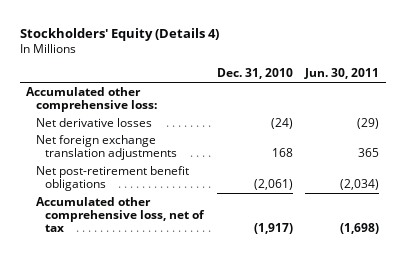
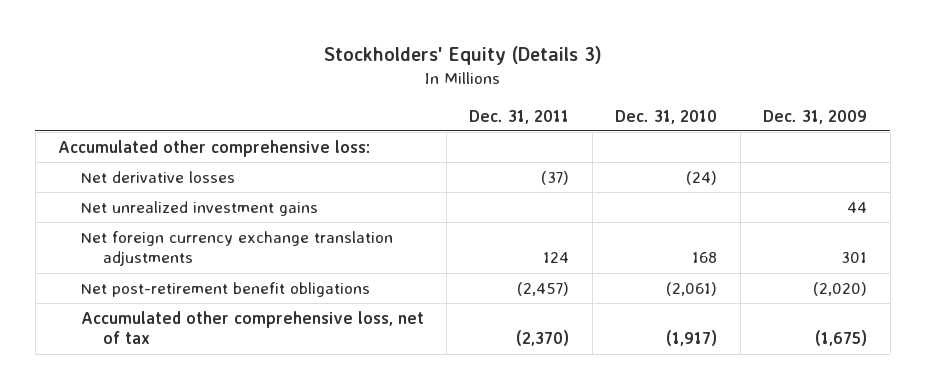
[20,27,220,41] Stockholders' Equity (Details 4) -> [323,46,602,66] Stockholders' Equity (Details 3)
[304,68,380,80] Jun. 30, 2011 -> none
none -> [469,109,570,124] Dec. 31, 2011
none -> [763,109,868,124] Dec. 31, 2009
none -> [80,200,318,216] Net unrealized investment gains
[35,134,178,160] Net foreign exchange translation adjustments -> [80,230,393,267] Net foreign currency exchange translation adjustments

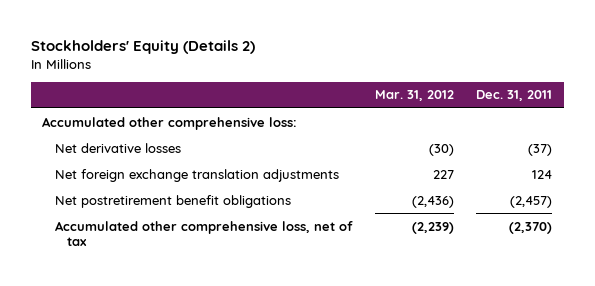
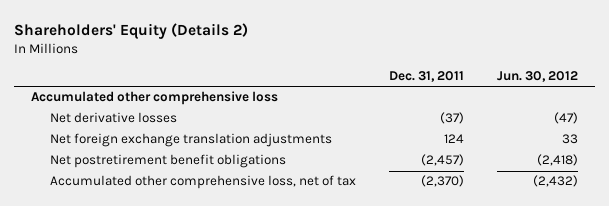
[30,40,255,55] Stockholders' Equity (Details 2) -> [13,22,248,39] Shareholders' Equity (Details 2)
[374,90,454,102] Mar. 31, 2012 -> none
none -> [497,71,579,83] Jun. 30, 2012
[42,116,298,130] Accumulated other comprehensive loss: -> [30,91,278,106] Accumulated other comprehensive loss

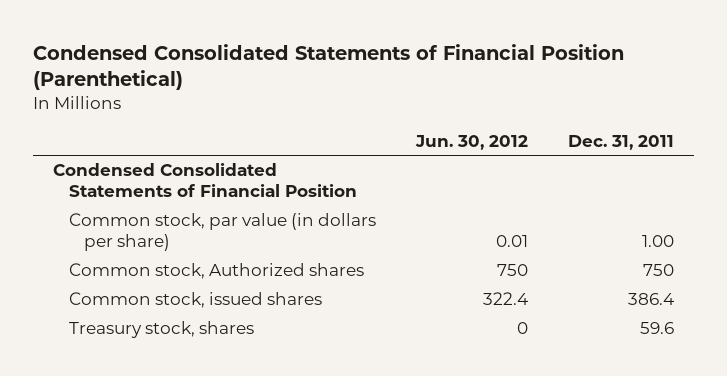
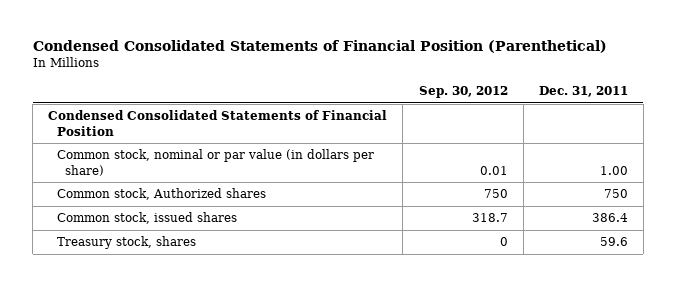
[414,134,528,150] Jun. 30, 2012 -> none
none -> [418,86,508,99] Sep. 30, 2012
[68,213,376,252] Common stock, par value (in dollars per share) -> [56,149,374,176] Common stock, nominal or par value (in dollars per share)

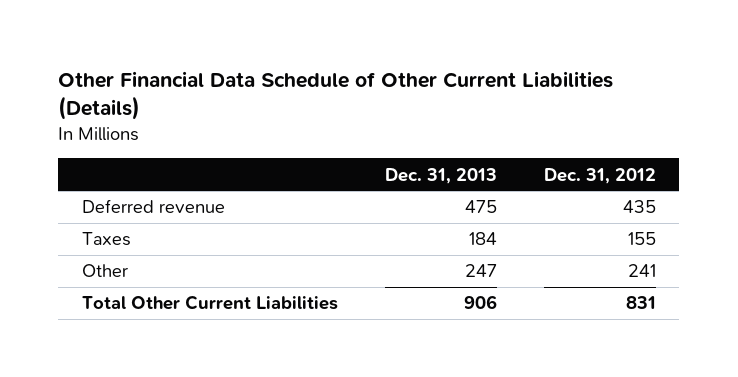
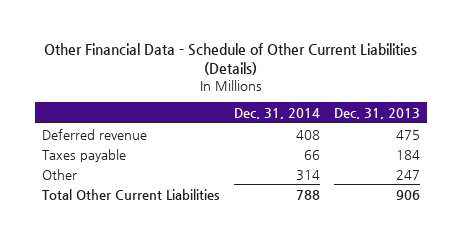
[58,70,614,121] Other Financial Data Schedule of Other Current Liabilities (Details) -> [44,43,418,76] Other Financial Data - Schedule of Other Current Liabilities (Details)
[543,167,656,184] Dec. 31, 2012 -> none
none -> [234,107,321,119] Dec. 31, 2014
[81,232,131,247] Taxes -> [42,148,127,162] Taxes payable

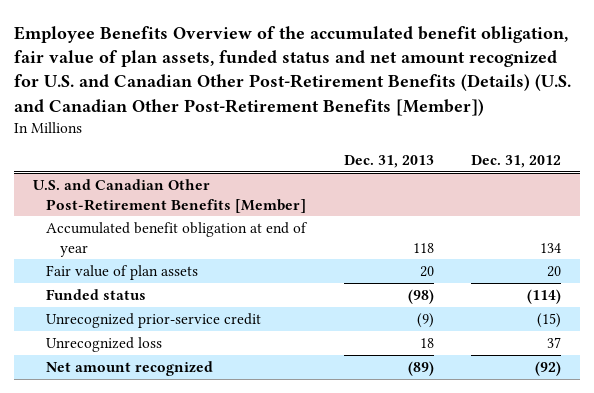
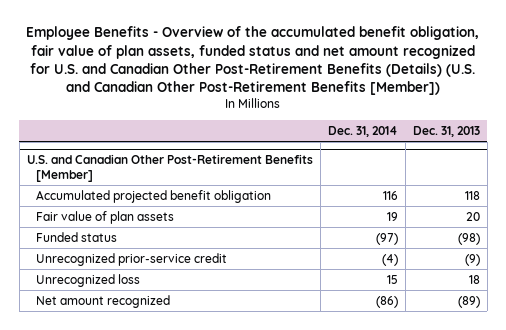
[14,25,572,116] Employee Benefits Overview of the accumulated benefit obligation, fair value of plan assets, funded status and net amount recognized for U.S. and Canadian Other Post-Retirement Benefits (Details) (U.S. and Canadian Other Post-Retirement Benefits [Member]) -> [26,26,480,96] Employee Benefits - Overview of the accumulated benefit obligation, fair value of plan assets, funded status and net amount recognized for U.S. and Canadian Other Post-Retirement Benefits (Details) (U.S. and Canadian Other Post-Retirement Benefits [Member])
[470,155,561,169] Dec. 31, 2012 -> none
none -> [327,125,398,137] Dec. 31, 2014
[46,221,309,257] Accumulated benefit obligation at end of year -> [35,189,271,203] Accumulated projected benefit obligation

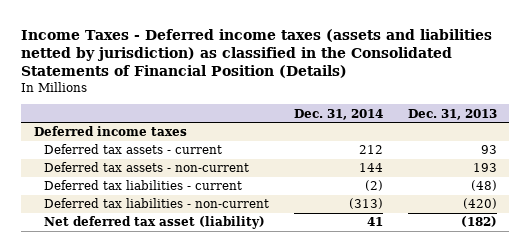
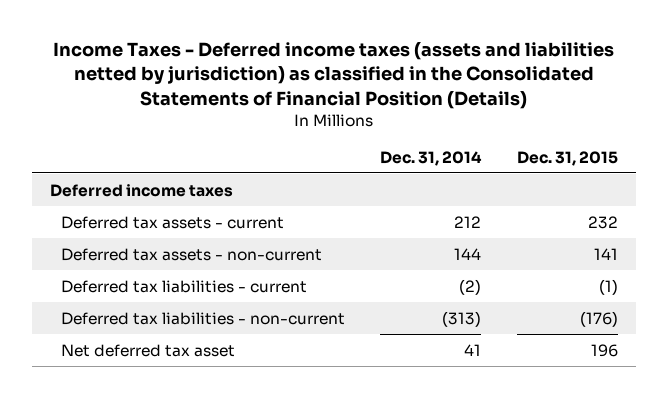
[407,108,497,120] Dec. 31, 2013 -> none
none -> [517,150,619,166] Dec. 31, 2015
[43,216,265,230] Net deferred tax asset (liability) -> [60,343,235,357] Net deferred tax asset

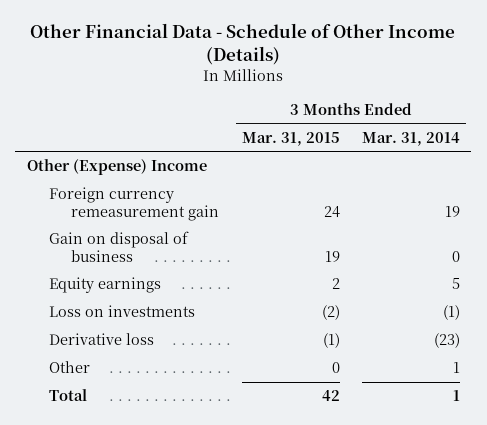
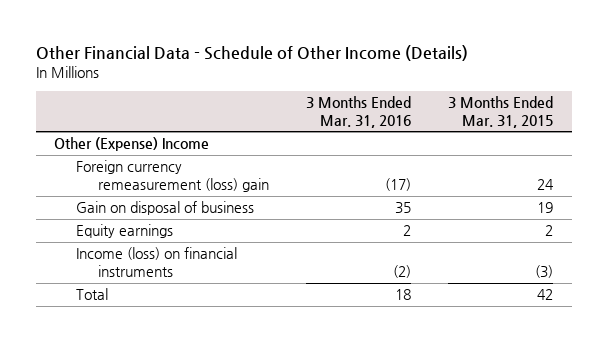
[361,131,460,146] Mar. 31, 2014 -> none
none -> [306,96,412,128] 3 Months Ended Mar. 31, 2016
[48,187,220,221] Foreign currency remeasurement gain -> [76,160,270,192] Foreign currency remeasurement (loss) gain
[48,333,154,346] Derivative loss -> none
[48,361,90,374] Other -> none
[48,305,195,318] Loss on investments -> [76,247,238,277] Income (loss) on financial instruments
[321,305,340,321] (2) -> [535,264,554,278] (3)

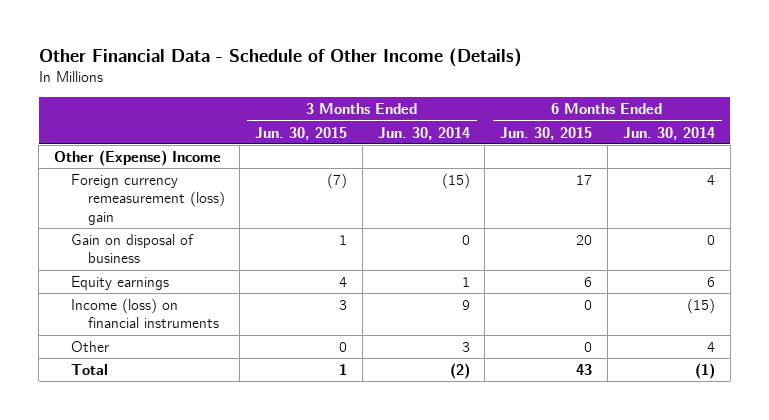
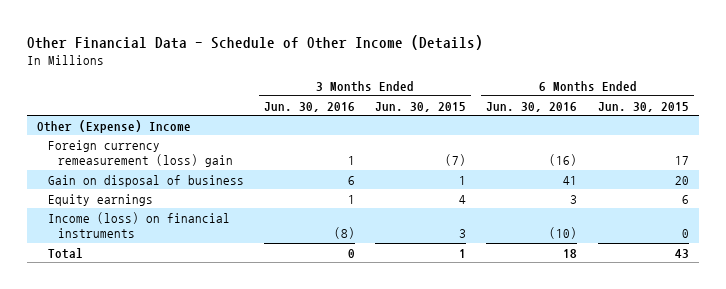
[377,126,470,140] Jun. 30, 2014 -> none
[622,126,715,140] Jun. 30, 2014 -> none
none -> [264,101,356,112] Jun. 30, 2016
none -> [486,101,578,112] Jun. 30, 2016
[70,340,109,352] Other -> none

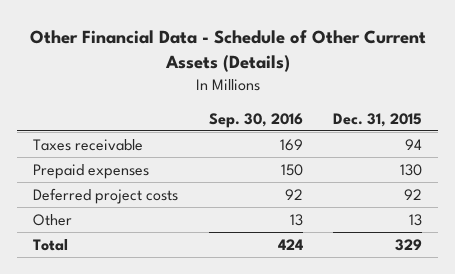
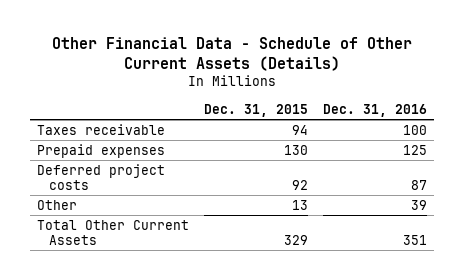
[208,112,303,128] Sep. 30, 2016 -> none
none -> [322,103,427,117] Dec. 31, 2016
[32,238,68,251] Total -> [37,219,190,245] Total Other Current Assets

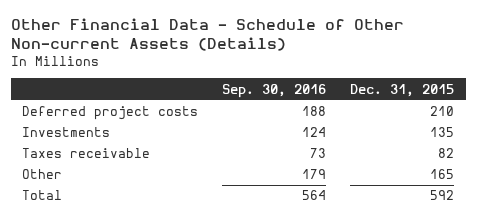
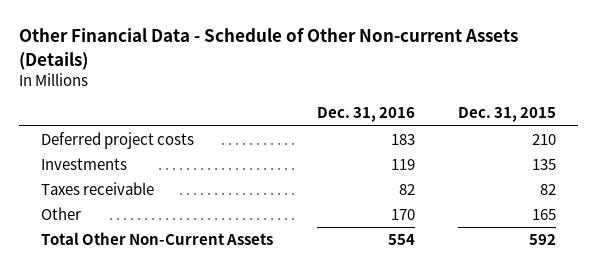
[222,83,327,98] Sep. 30, 2016 -> none
none -> [316,107,415,123] Dec. 31, 2016
[22,190,63,201] Total -> [41,231,274,245] Total Other Non-Current Assets

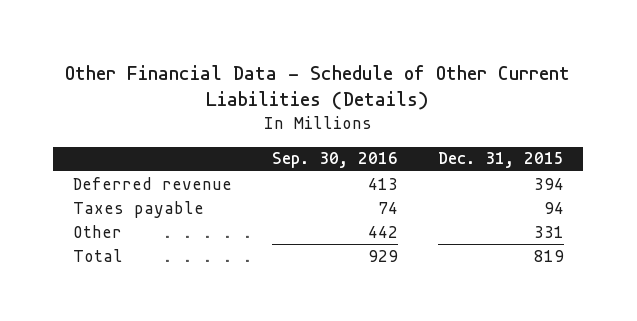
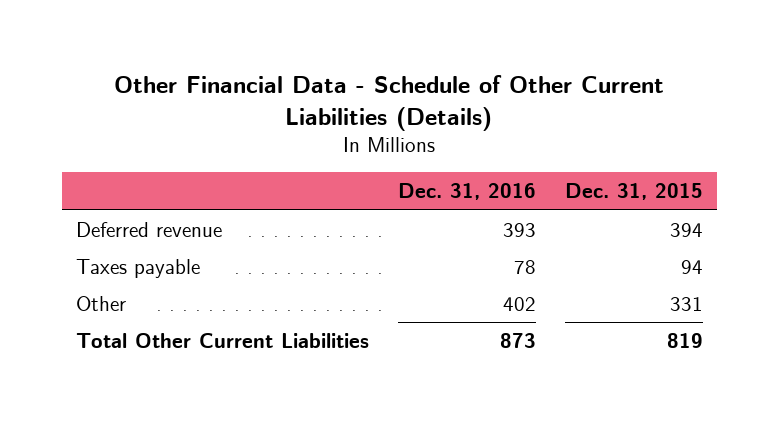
[271,152,398,169] Sep. 30, 2016 -> none
none -> [397,183,536,201] Dec. 31, 2016
[73,248,124,262] Total -> [76,332,370,348] Total Other Current Liabilities

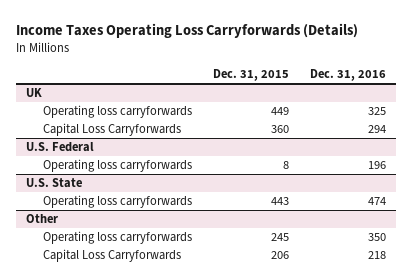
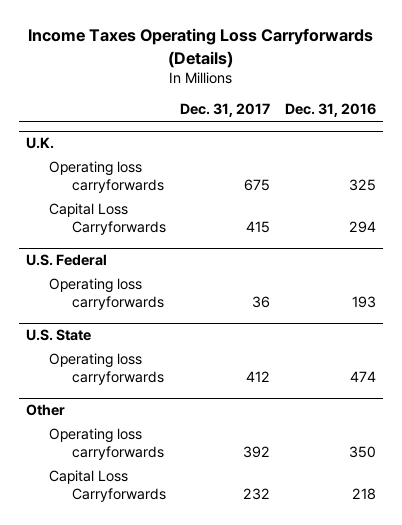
[212,69,289,82] Dec. 31, 2015 -> none
none -> [180,103,271,118] Dec. 31, 2017
[25,88,42,98] UK -> [26,137,55,150] U.K.
[367,161,386,170] 196 -> [351,296,376,309] 193

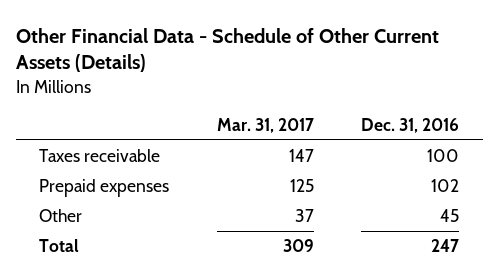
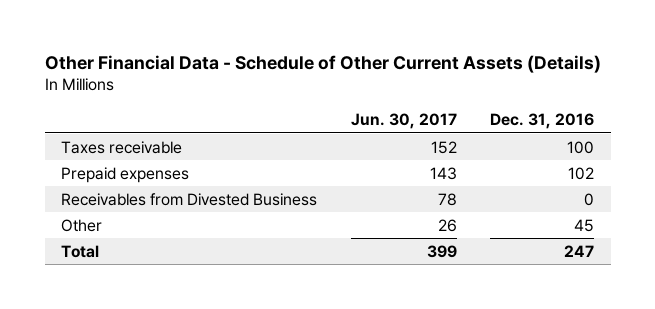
[216,118,314,134] Mar. 31, 2017 -> none
none -> [350,112,457,129] Jun. 30, 2017
none -> [61,192,318,206] Receivables from Divested Business

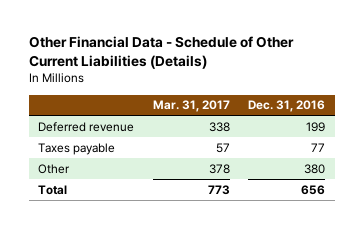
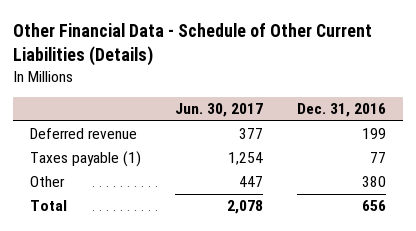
[152,100,230,113] Mar. 31, 2017 -> none
none -> [175,103,264,118] Jun. 30, 2017
[38,142,116,155] Taxes payable -> [30,151,142,168] Taxes payable (1)

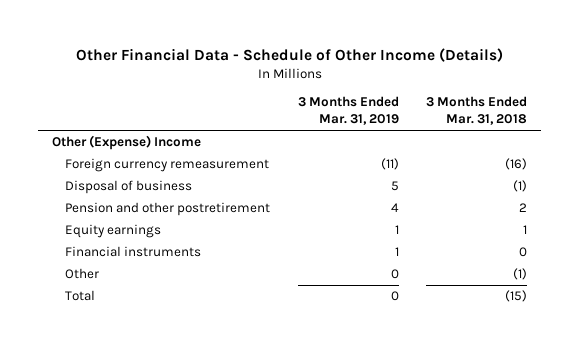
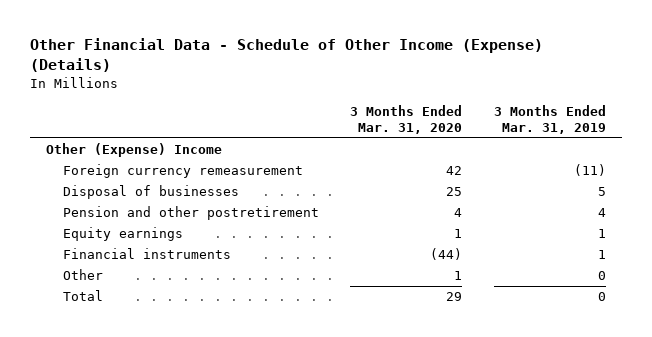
[75,47,503,62] Other Financial Data - Schedule of Other Income (Details) -> [30,38,544,73] Other Financial Data - Schedule of Other Income (Expense) (Details)
[426,96,528,126] 3 Months Ended Mar. 31, 2018 -> none
none -> [350,104,463,135] 3 Months Ended Mar. 31, 2020
[65,180,193,195] Disposal of business -> [62,185,239,200] Disposal of businesses

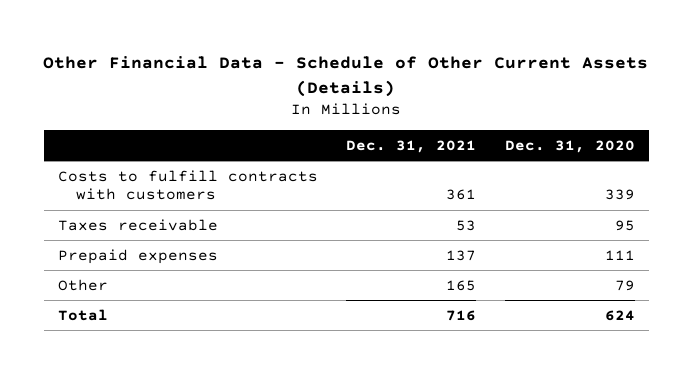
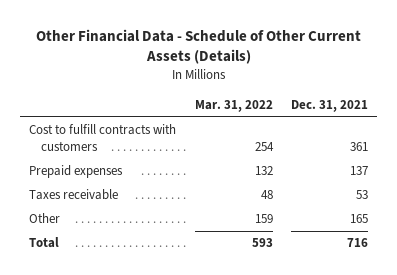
[504,139,635,153] Dec. 31, 2020 -> none
none -> [194,99,273,112] Mar. 31, 2022
[57,169,318,201] Costs to fulfill contracts with customers -> [29,124,177,152] Cost to fulfill contracts with customers
[57,218,218,231] Taxes receivable -> [29,189,119,201] Taxes receivable

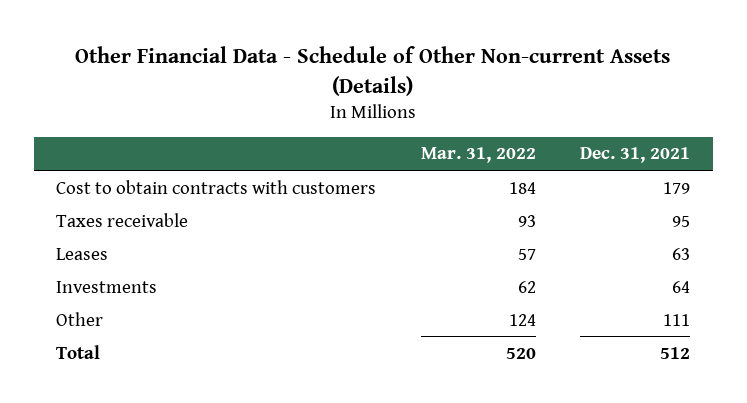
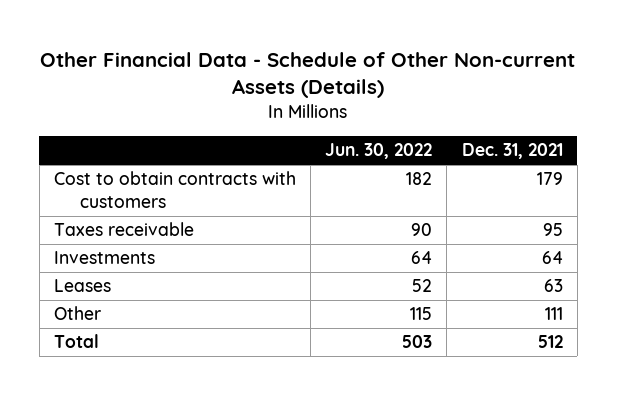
[420,147,536,164] Mar. 31, 2022 -> none
none -> [325,143,433,160] Jun. 30, 2022
[56,247,109,260] Leases -> [54,279,112,293] Leases

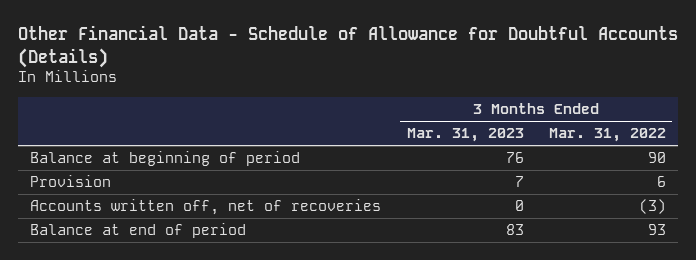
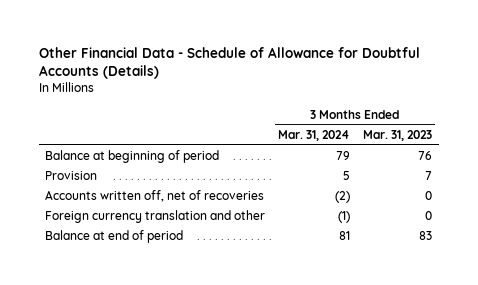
[548,128,666,143] Mar. 31, 2022 -> none
none -> [278,129,351,141] Mar. 31, 2024
none -> [45,210,266,224] Foreign currency translation and other

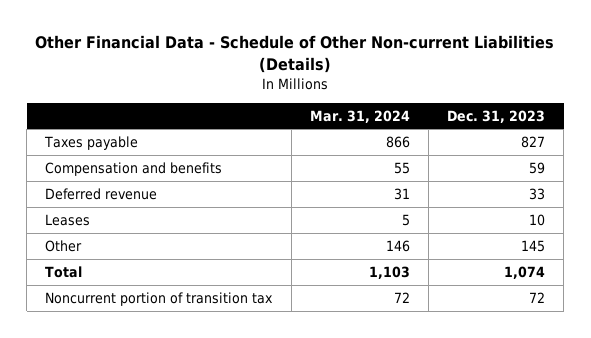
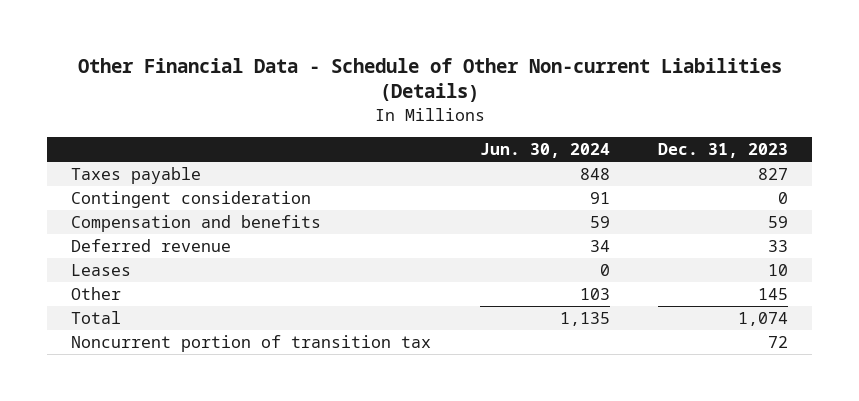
[309,109,410,123] Mar. 31, 2024 -> none
none -> [479,143,610,159] Jun. 30, 2024
none -> [71,190,312,208] Contingent consideration

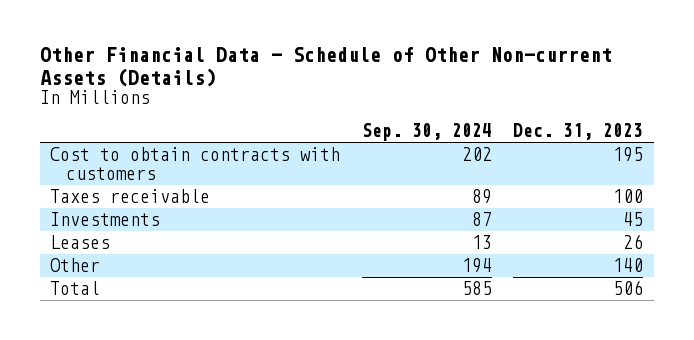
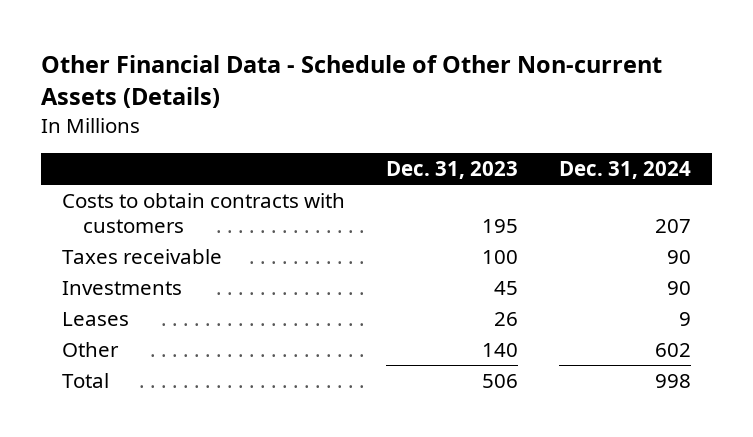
[361,123,492,142] Sep. 30, 2024 -> none
none -> [559,161,692,180] Dec. 31, 2024
[50,147,341,180] Cost to obtain contracts with customers -> [61,192,345,233] Costs to obtain contracts with customers

